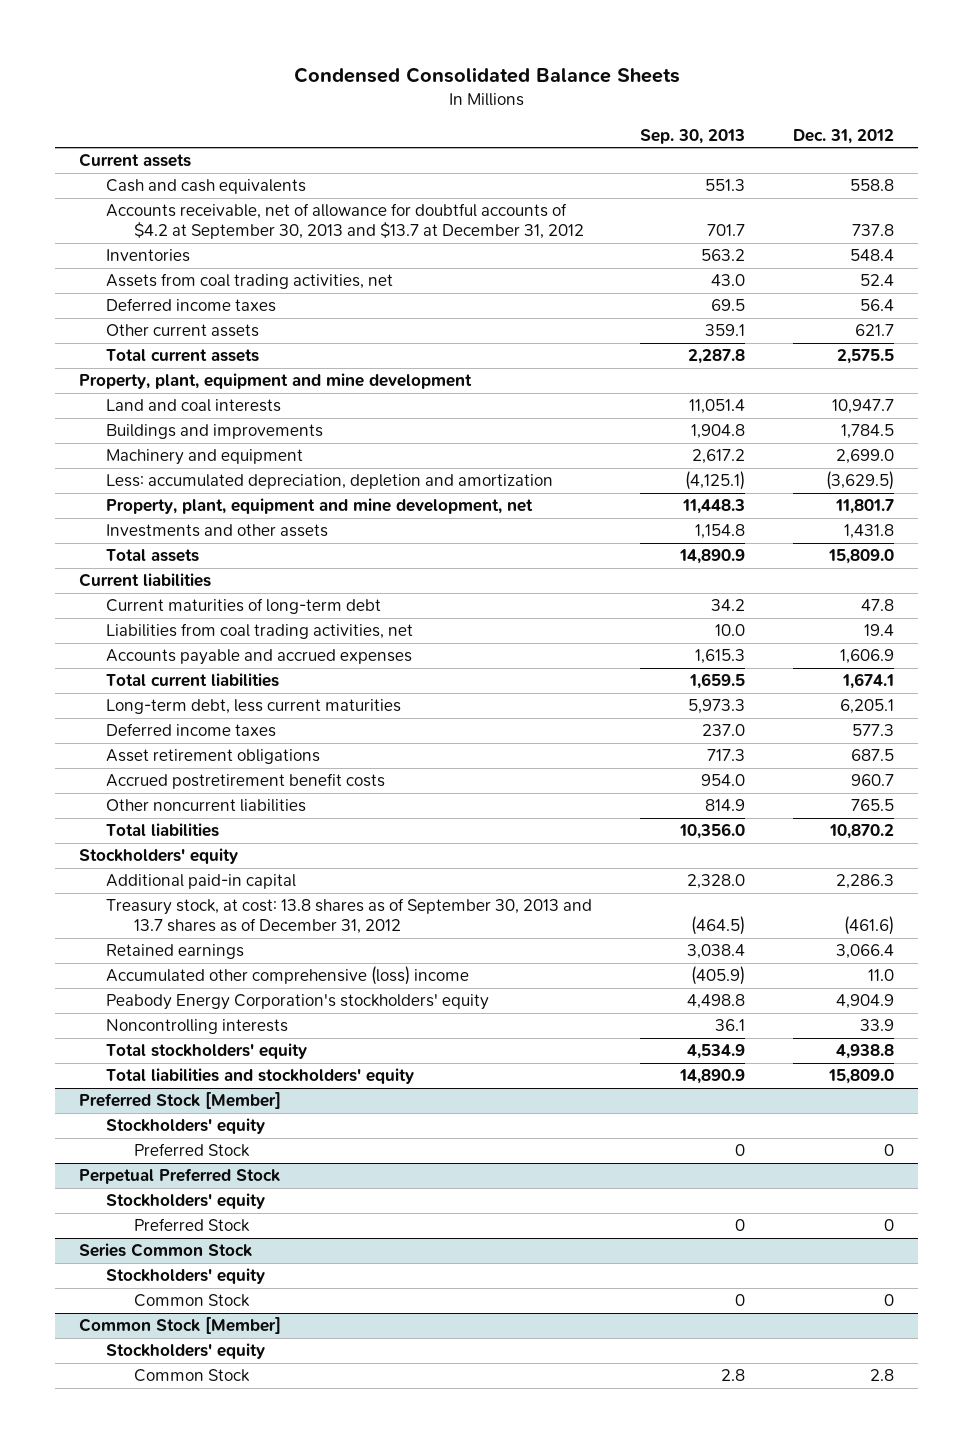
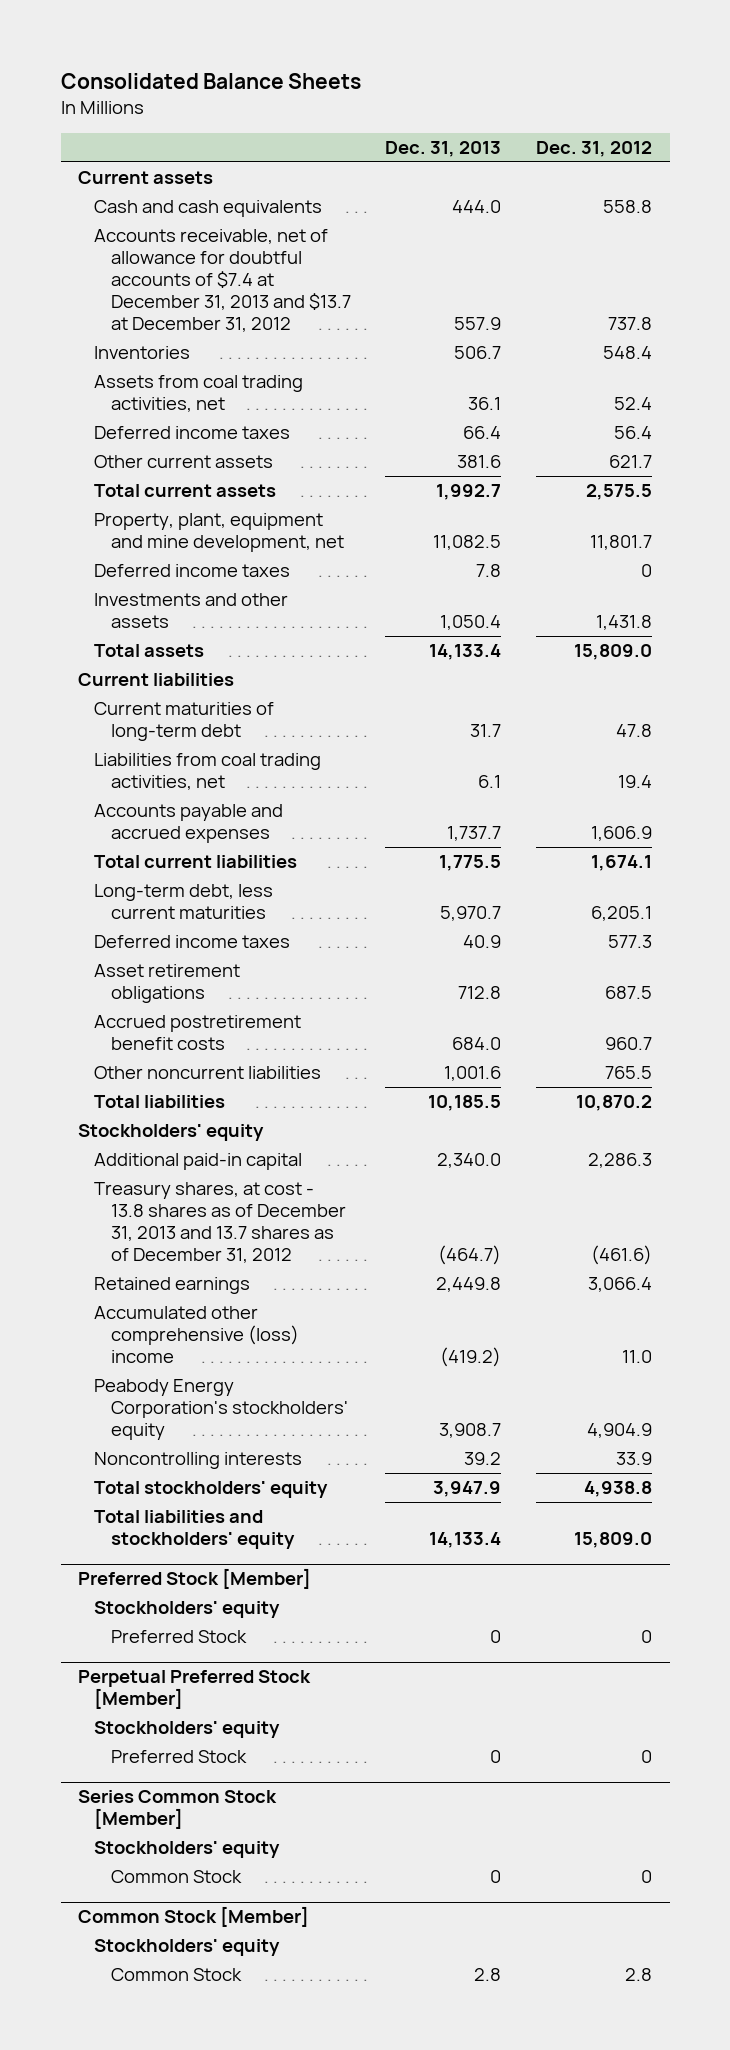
[293,67,680,84] Condensed Consolidated Balance Sheets -> [60,73,361,90] Consolidated Balance Sheets
[640,128,746,144] Sep. 30, 2013 -> none
none -> [385,140,502,157] Dec. 31, 2013
[106,203,584,240] Accounts receivable, net of allowance for doubtful accounts of $4.2 at September 30, 2013 and $13.7 at December 31, 2012 -> [94,229,351,333] Accounts receivable, net of allowance for doubtful accounts of $7.4 at December 31, 2013 and $13.7 at December 31, 2012
[79,373,473,390] Property, plant, equipment and mine development -> none
[106,399,282,413] Land and coal interests -> none
[106,424,324,440] Buildings and improvements -> none
[106,449,304,466] Machinery and equipment -> none
[106,474,554,490] Less: accumulated depreciation, depletion and amortization -> none
none -> [94,564,291,578] Deferred income taxes
[106,898,593,935] Treasury stock, at cost: 13.8 shares as of September 30, 2013 and 13.7 shares as of December 31, 2012 -> [94,1182,346,1264] Treasury shares, at cost - 13.8 shares as of December 31, 2013 and 13.7 shares as of December 31, 2012
[79,1168,281,1185] Perpetual Preferred Stock -> [78,1670,312,1710] Perpetual Preferred Stock [Member]
[79,1243,253,1258] Series Common Stock -> [78,1790,278,1830] Series Common Stock [Member]

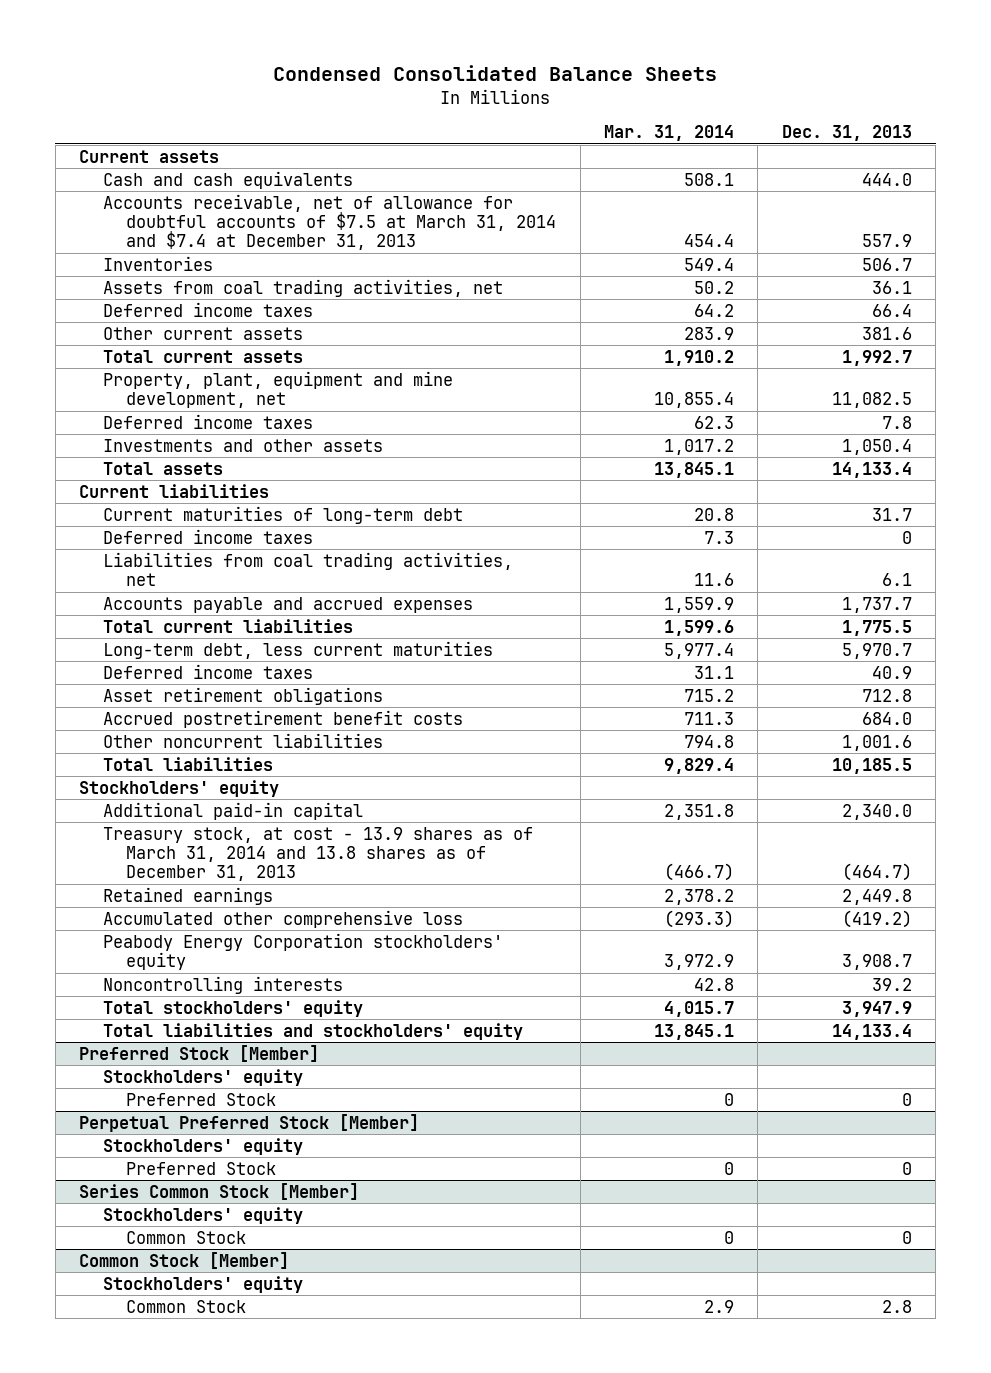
[60,73,361,90] Consolidated Balance Sheets -> [273,65,718,82] Condensed Consolidated Balance Sheets
[536,140,653,157] Dec. 31, 2012 -> none
none -> [604,125,735,142] Mar. 31, 2014
[94,229,351,333] Accounts receivable, net of allowance for doubtful accounts of $7.4 at December 31, 2013 and $13.7 at December 31, 2012 -> [102,193,557,251] Accounts receivable, net of allowance for doubtful accounts of $7.5 at March 31, 2014 and $7.4 at December 31, 2013
none -> [102,528,313,544] Deferred income taxes
[94,1182,346,1264] Treasury shares, at cost - 13.8 shares as of December 31, 2013 and 13.7 shares as of December 31, 2012 -> [102,826,533,882] Treasury stock, at cost - 13.9 shares as of March 31, 2014 and 13.8 shares as of December 31, 2013
[94,1306,299,1364] Accumulated other comprehensive (loss) income -> [102,909,463,928] Accumulated other comprehensive loss
[94,1379,348,1441] Peabody Energy Corporation's stockholders' equity -> [102,932,503,971] Peabody Energy Corporation stockholders' equity

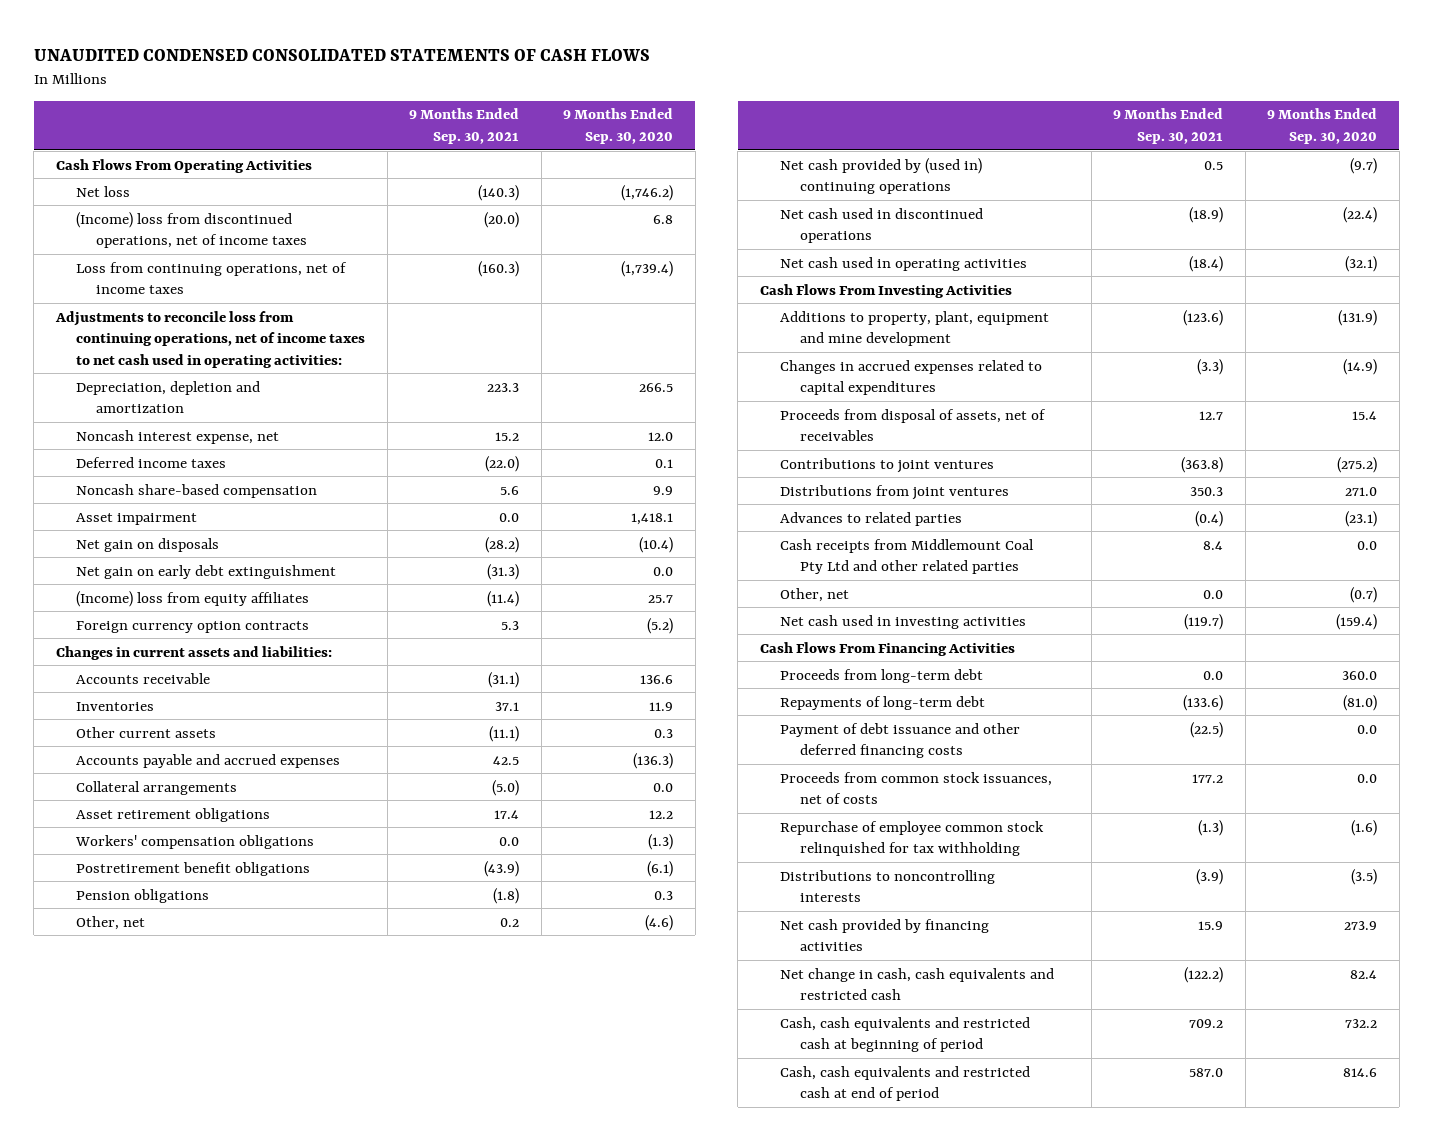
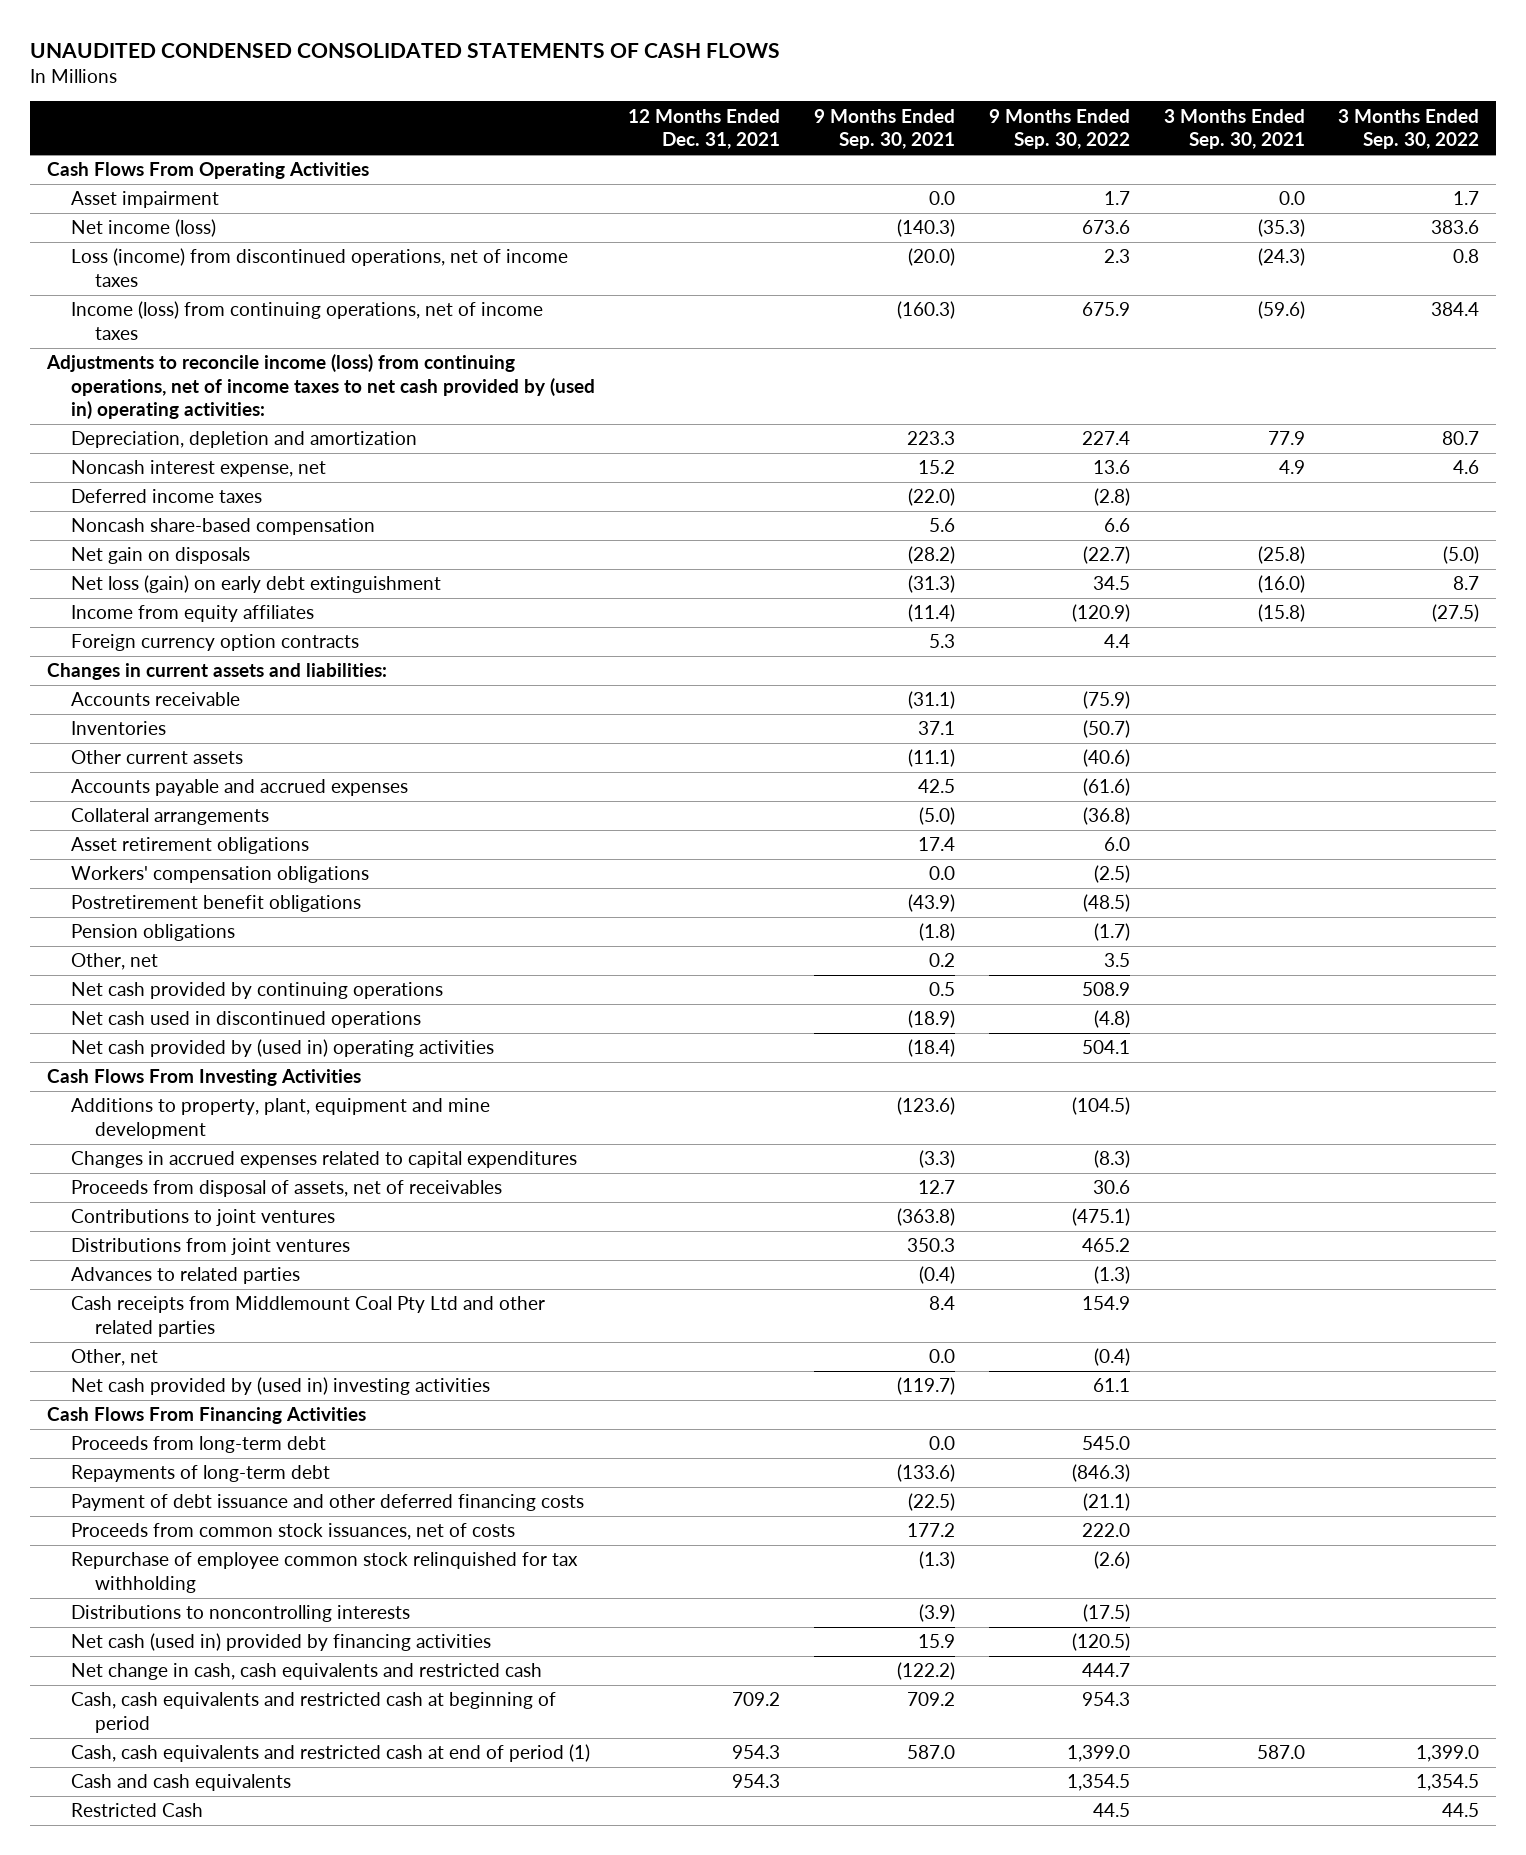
[563,108,674,144] 9 Months Ended Sep. 30, 2020 -> none
none -> [628,108,781,149] 12 Months Ended Dec. 31, 2021
none -> [988,108,1130,149] 9 Months Ended Sep. 30, 2022
none -> [1163,108,1305,149] 3 Months Ended Sep. 30, 2021
none -> [1338,108,1480,149] 3 Months Ended Sep. 30, 2022
[76,512,198,525] Asset impairment -> [70,191,219,209] Asset impairment
[76,185,131,197] Net loss -> [70,219,216,238] Net income (loss)
[76,211,308,249] (Income) loss from discontinued operations, net of income taxes -> [70,248,568,287] Loss (income) from discontinued operations, net of income taxes
[76,261,348,295] Loss from continuing operations, net of income taxes -> [70,301,543,340] Income (loss) from continuing operations, net of income taxes
[54,310,366,368] Adjustments to reconcile loss from continuing operations, net of income taxes to net cash used in operating activities: -> [45,354,595,419] Adjustments to reconcile income (loss) from continuing operations, net of income taxes to net cash provided by (used in) operating activities:
[76,564,337,579] Net gain on early debt extinguishment -> [70,575,441,594] Net loss (gain) on early debt extinguishment
[76,590,310,607] (Income) loss from equity affiliates -> [70,605,314,623] Income from equity affiliates
[780,157,983,195] Net cash provided by (used in) continuing operations -> [70,982,443,1000] Net cash provided by continuing operations
[780,256,1028,271] Net cash used in operating activities -> [70,1039,494,1058] Net cash provided by (used in) operating activities
[780,614,1027,629] Net cash used in investing activities -> [70,1377,490,1396] Net cash provided by (used in) investing activities
[780,918,990,952] Net cash provided by financing activities -> [70,1633,491,1652] Net cash (used in) provided by financing activities
[780,1065,1031,1102] Cash, cash equivalents and restricted cash at end of period -> [70,1744,590,1763] Cash, cash equivalents and restricted cash at end of period (1)
none -> [70,1774,291,1792] Cash and cash equivalents
none -> [70,1803,203,1818] Restricted Cash

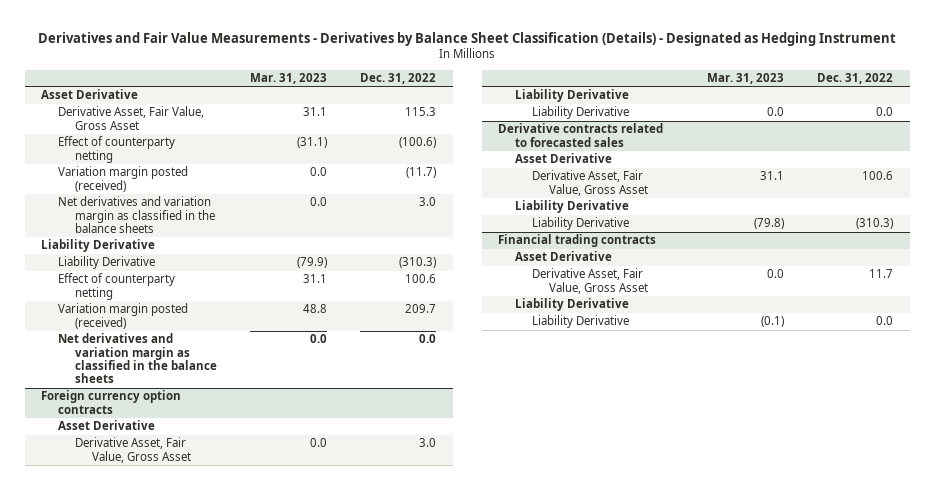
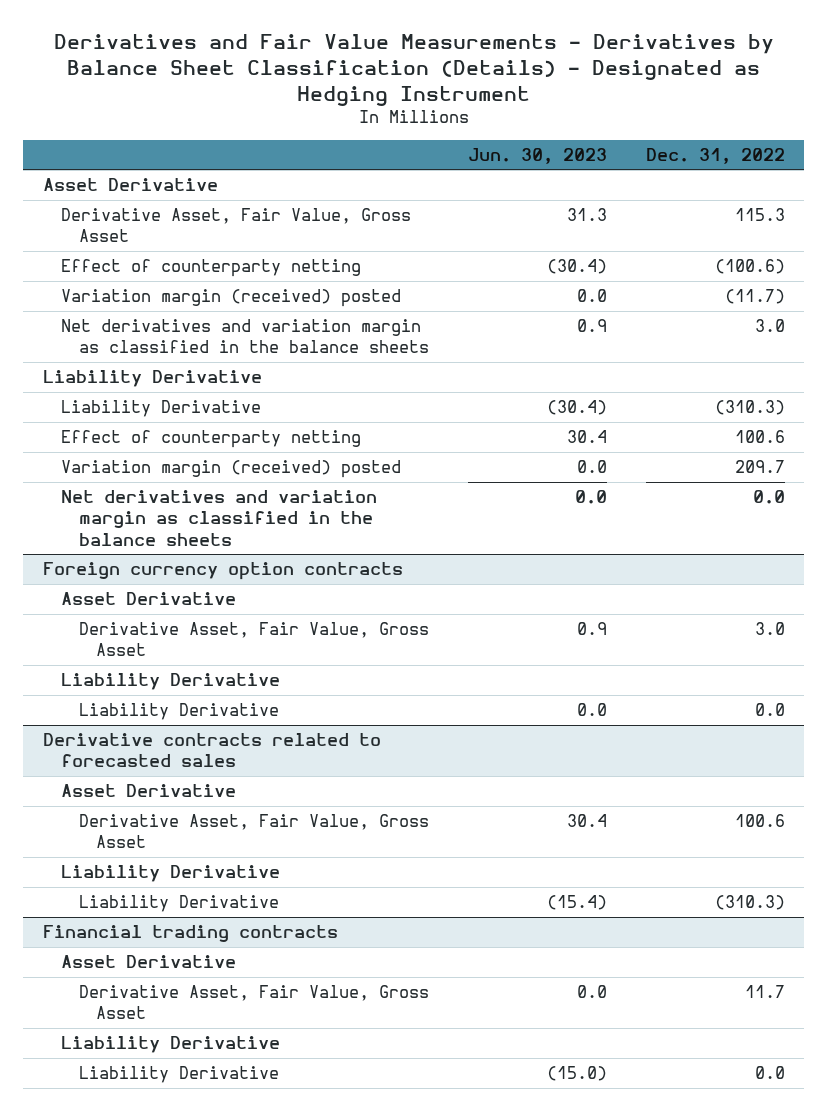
[250,73,328,85] Mar. 31, 2023 -> none
none -> [467,147,607,164] Jun. 30, 2023
[58,166,189,192] Variation margin posted (received) -> [60,289,401,308] Variation margin (received) posted
[58,303,189,329] Variation margin posted (received) -> [60,460,401,479] Variation margin (received) posted

